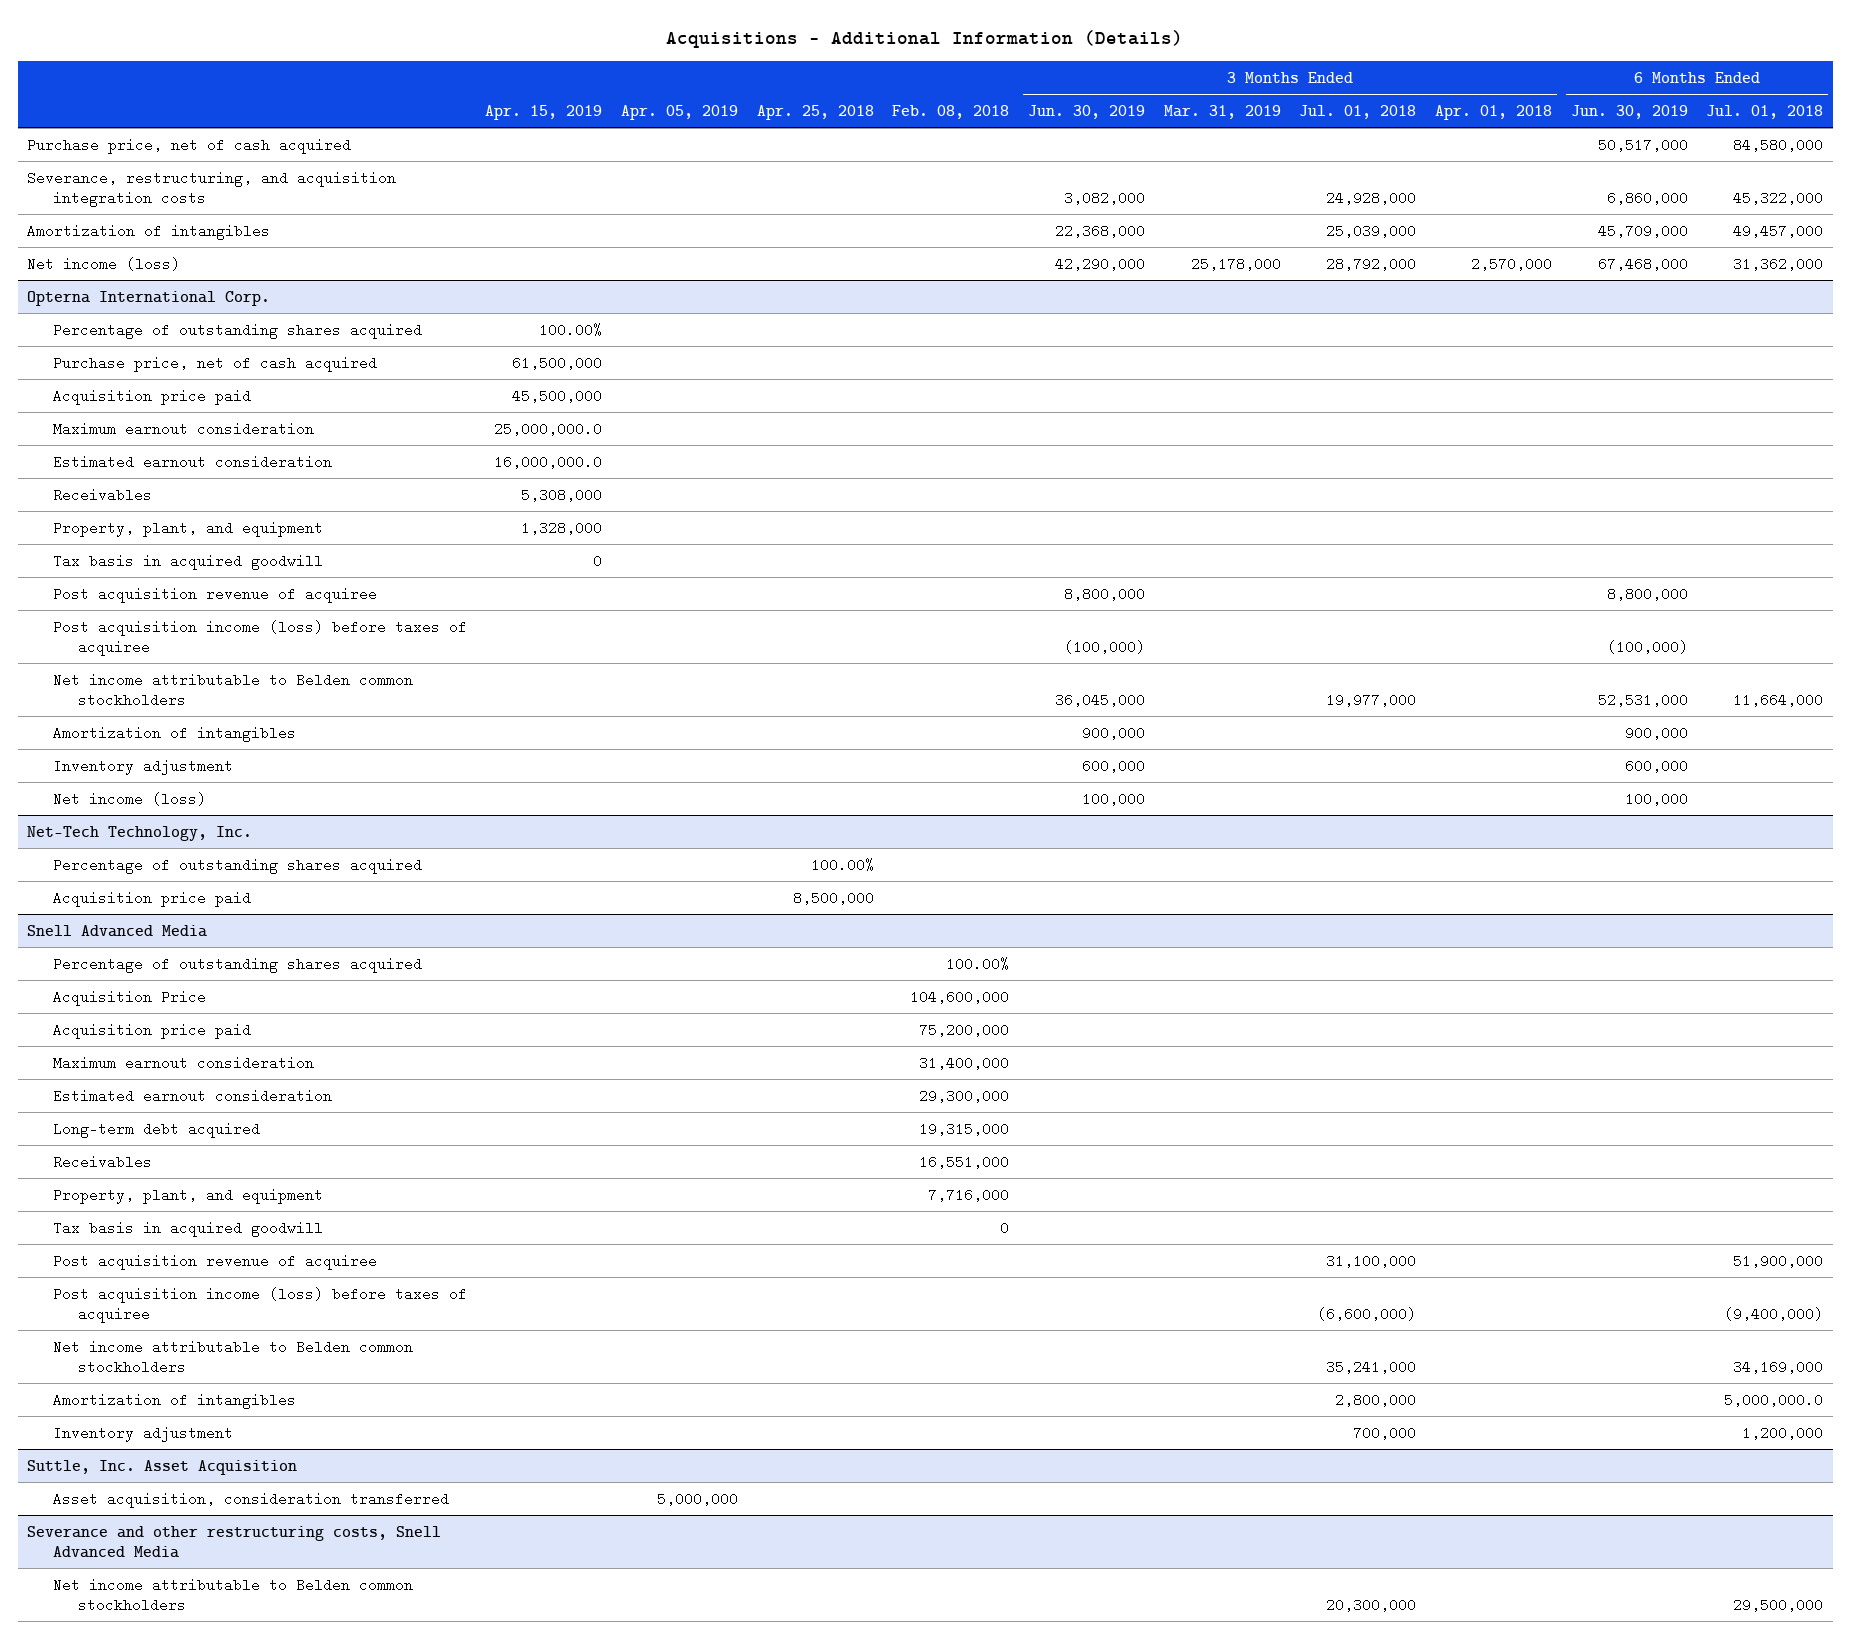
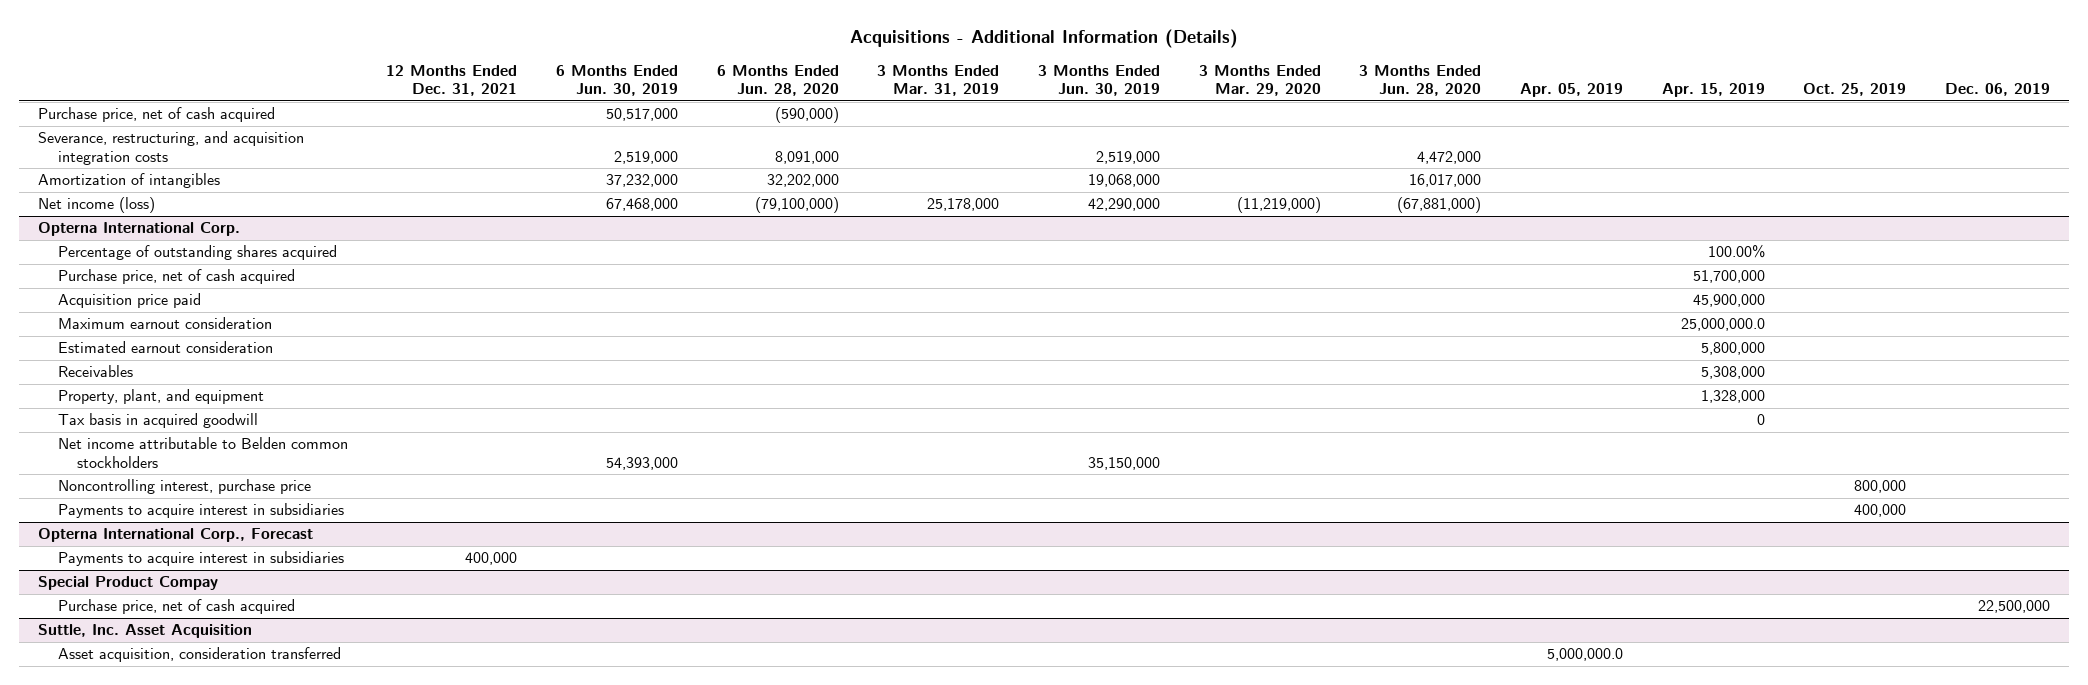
[756,104,874,120] Apr. 25, 2018 -> none
[892,104,1010,119] Feb. 08, 2018 -> none
[1299,104,1417,119] Jul. 01, 2018 -> none
[1434,104,1552,120] Apr. 01, 2018 -> none
[1706,104,1824,119] Jul. 01, 2018 -> none
none -> [386,64,518,97] 12 Months Ended Dec. 31, 2021
none -> [716,64,839,97] 6 Months Ended Jun. 28, 2020
none -> [1198,64,1321,97] 3 Months Ended Mar. 29, 2020
none -> [1359,64,1482,97] 3 Months Ended Jun. 28, 2020
none -> [1803,83,1907,97] Oct. 25, 2019
none -> [1945,83,2051,97] Dec. 06, 2019
[1064,190,1146,205] 3,082,000 -> [1095,150,1160,164] 2,519,000
[1606,190,1688,205] 6,860,000 -> [613,150,678,164] 2,519,000
[1055,223,1146,238] 22,368,000 -> [1087,174,1160,188] 19,068,000
[1597,223,1688,238] 45,709,000 -> [605,174,678,188] 37,232,000
[512,355,603,370] 61,500,000 -> [1692,270,1765,284] 51,700,000
[512,388,603,403] 45,500,000 -> [1692,294,1765,308] 45,900,000
[494,454,603,469] 16,000,000.0 -> [1700,342,1765,356] 5,800,000
[52,586,377,603] Post acquisition revenue of acquiree -> none
[52,619,467,656] Post acquisition income (loss) before taxes of acquiree -> none
[52,725,296,742] Amortization of intangibles -> none
[52,758,233,775] Inventory adjustment -> none
[52,791,206,806] Net income (loss) -> none
[27,825,253,841] Net-Tech Technology, Inc. -> none
[52,857,422,874] Percentage of outstanding shares acquired -> none
[52,890,251,907] Acquisition price paid -> none
[27,924,208,937] Snell Advanced Media -> none
[52,956,422,973] Percentage of outstanding shares acquired -> none
[52,989,206,1006] Acquisition Price -> none
[52,1022,251,1039] Acquisition price paid -> none
[52,1055,314,1070] Maximum earnout consideration -> none
[52,1088,332,1103] Estimated earnout consideration -> none
[52,1121,260,1138] Long-term debt acquired -> none
[52,1154,152,1169] Receivables -> none
[52,1187,323,1204] Property, plant, and equipment -> none
[52,1220,323,1237] Tax basis in acquired goodwill -> none
[52,1253,377,1270] Post acquisition revenue of acquiree -> none
[52,1286,467,1323] Post acquisition income (loss) before taxes of acquiree -> none
[52,1339,413,1374] Net income attributable to Belden common stockholders -> none
[52,1392,296,1409] Amortization of intangibles -> none
[52,1425,233,1442] Inventory adjustment -> none
[1055,692,1146,707] 36,045,000 -> [1087,456,1160,470] 35,150,000
[1597,692,1688,707] 52,531,000 -> [605,456,678,470] 54,393,000
none -> [57,479,311,495] Noncontrolling interest, purchase price
none -> [57,503,344,519] Payments to acquire interest in subsidiaries
none -> [38,528,314,543] Opterna International Corp., Forecast
none -> [57,551,344,567] Payments to acquire interest in subsidiaries
none -> [38,576,219,591] Special Product Compay
none -> [57,599,295,615] Purchase price, net of cash acquired
[27,1525,442,1558] Severance and other restructuring costs, Snell Advanced Media -> none
[52,1577,413,1612] Net income attributable to Belden common stockholders -> none
[657,1491,739,1506] 5,000,000 -> [1547,648,1624,662] 5,000,000.0

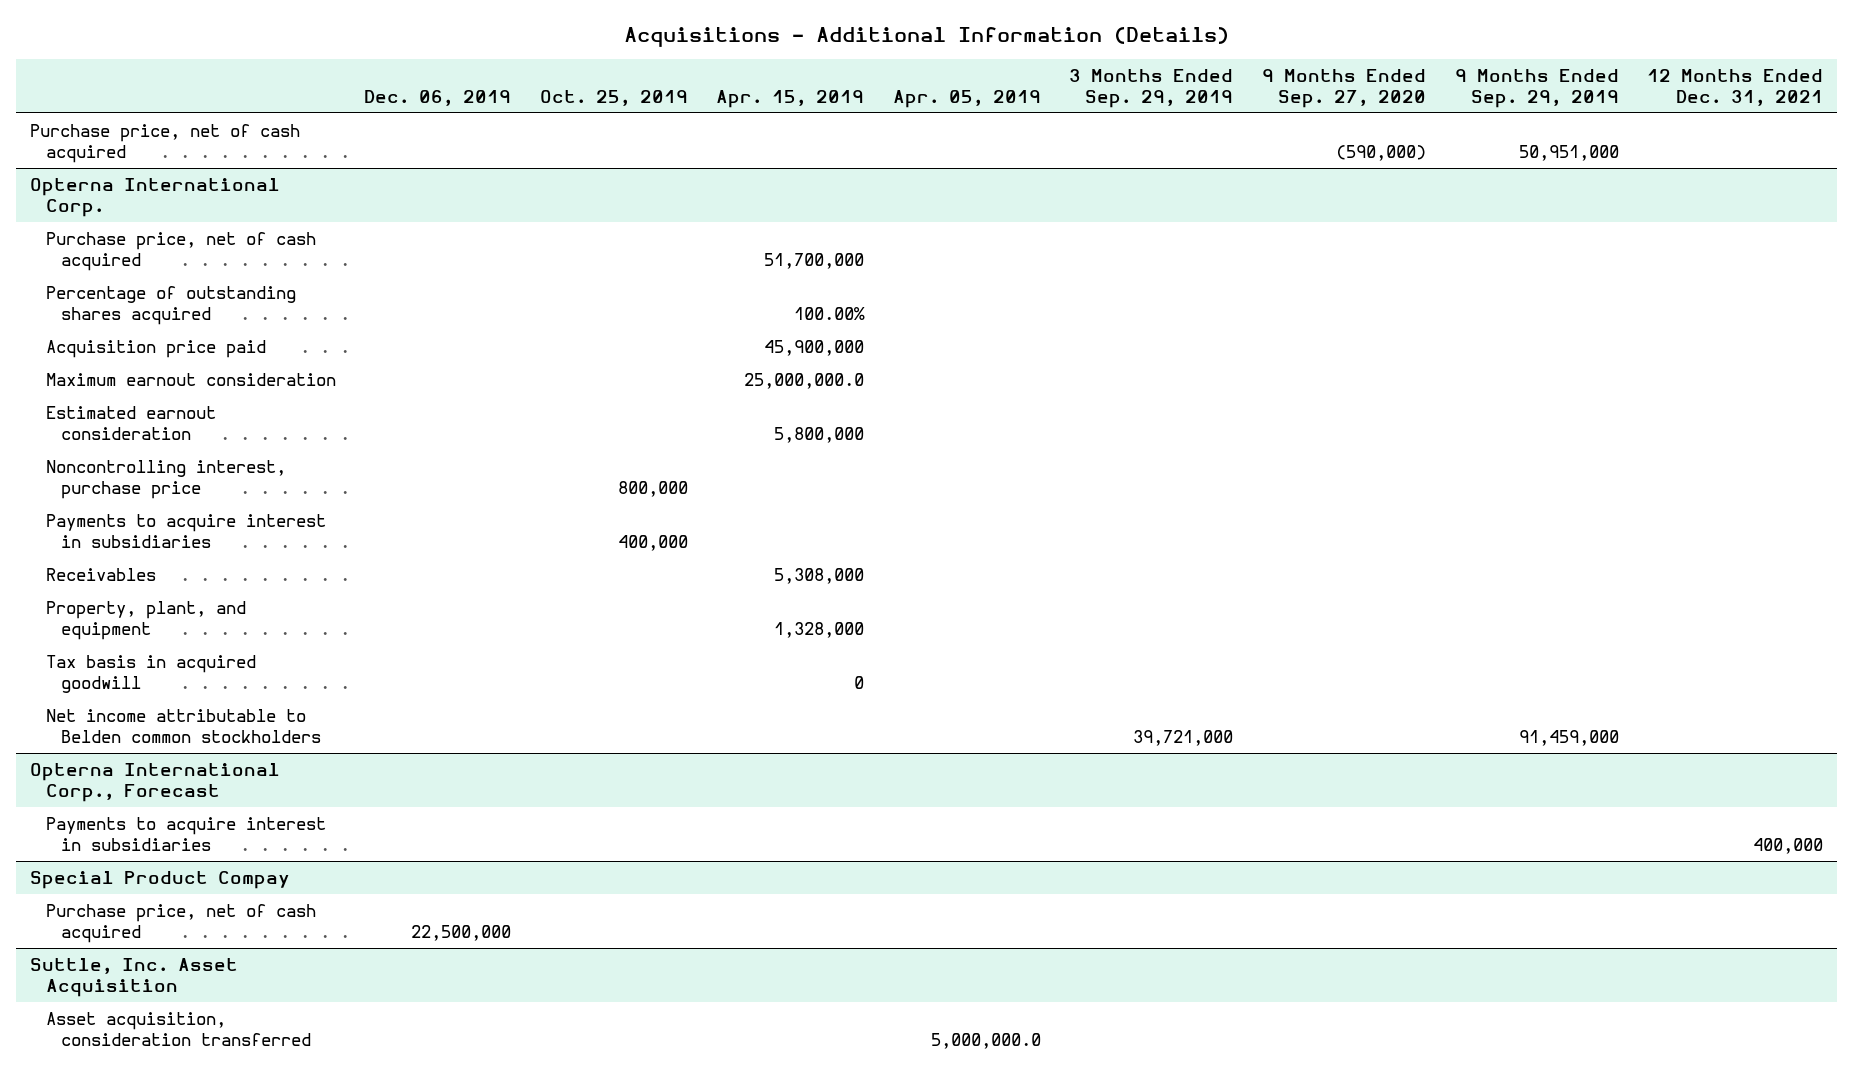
[555,64,678,97] 6 Months Ended Jun. 30, 2019 -> none
[716,64,839,97] 6 Months Ended Jun. 28, 2020 -> none
[877,64,1000,97] 3 Months Ended Mar. 31, 2019 -> none
[1037,64,1160,97] 3 Months Ended Jun. 30, 2019 -> none
[1198,64,1321,97] 3 Months Ended Mar. 29, 2020 -> none
[1359,64,1482,97] 3 Months Ended Jun. 28, 2020 -> none
none -> [1069,69,1234,108] 3 Months Ended Sep. 29, 2019
none -> [1262,69,1427,108] 9 Months Ended Sep. 27, 2020
none -> [1454,69,1619,108] 9 Months Ended Sep. 29, 2019
[38,131,305,165] Severance, restructuring, and acquisition integration costs -> none
[38,173,221,189] Amortization of intangibles -> none
[38,197,156,214] Net income (loss) -> none
[57,245,337,261] Percentage of outstanding shares acquired -> [45,285,296,325] Percentage of outstanding shares acquired
[57,479,311,495] Noncontrolling interest, purchase price -> [45,459,286,499] Noncontrolling interest, purchase price
[57,503,344,519] Payments to acquire interest in subsidiaries -> [45,513,326,548] Payments to acquire interest in subsidiaries

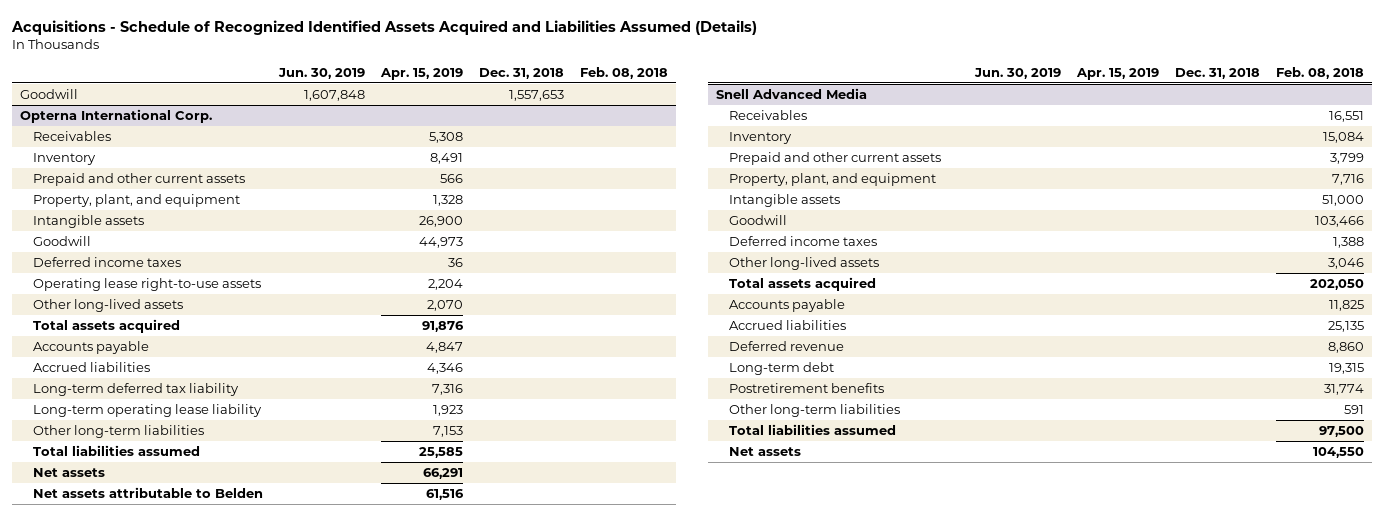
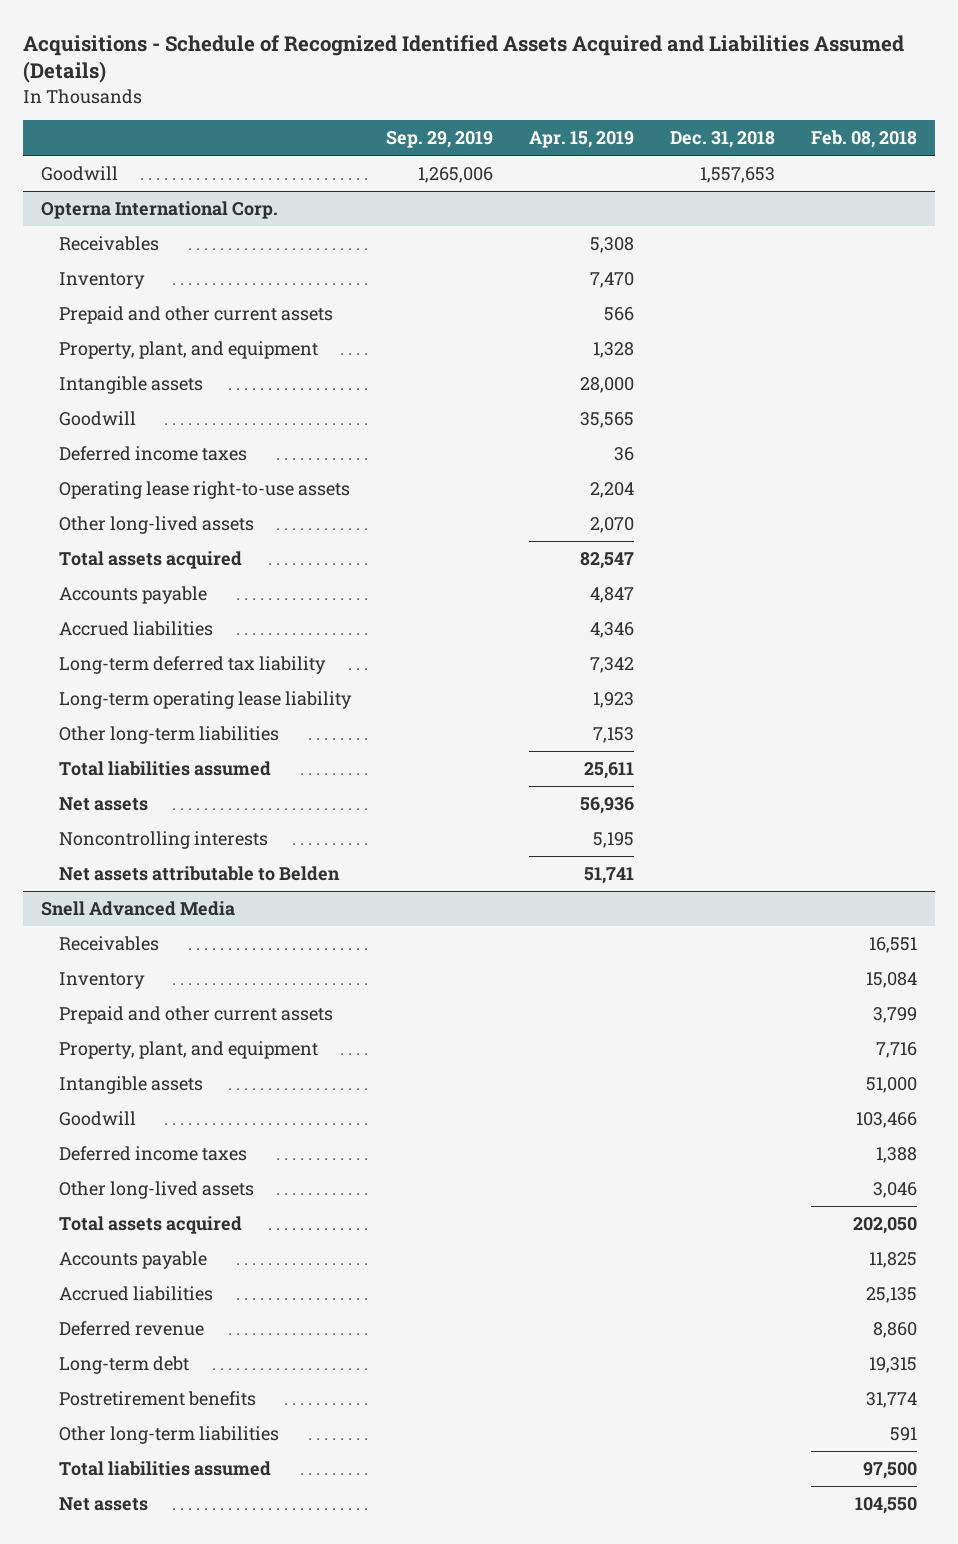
[278,67,366,79] Jun. 30, 2019 -> none
none -> [386,131,494,149] Sep. 29, 2019
[430,152,464,164] 8,491 -> [590,271,635,288] 7,470
[419,215,464,227] 26,900 -> [580,376,635,393] 28,000
[419,236,464,248] 44,973 -> [580,411,635,428] 35,565
[422,320,465,332] 91,876 -> [580,551,635,569] 82,547
[432,383,464,395] 7,316 -> [590,656,635,673] 7,342
[419,446,464,458] 25,585 -> [584,761,635,779] 25,611
[423,467,464,479] 66,291 -> [580,796,635,814] 56,936
none -> [58,830,268,849] Noncontrolling interests
[426,488,465,500] 61,516 -> [584,866,635,884] 51,741

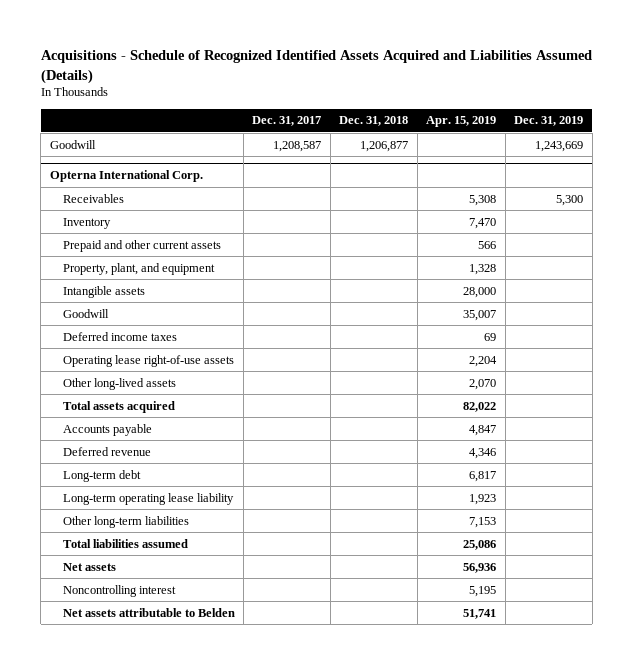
[386,131,494,149] Sep. 29, 2019 -> none
[810,130,917,149] Feb. 08, 2018 -> none
none -> [252,116,322,127] Dec. 31, 2017
none -> [514,116,584,127] Dec. 31, 2019
[700,166,776,183] 1,557,653 -> [360,140,409,152] 1,206,877
[580,411,635,428] 35,565 -> [463,309,497,321] 35,007
[614,446,635,461] 36 -> [484,332,497,341] 69
[58,480,350,499] Operating lease right-to-use assets -> [62,354,234,367] Operating lease right-of-use assets
[580,551,635,569] 82,547 -> [463,401,497,412] 82,022
[58,655,326,674] Long-term deferred tax liability -> none
[58,620,213,636] Accrued liabilities -> [62,446,151,456] Deferred revenue
none -> [62,469,141,482] Long-term debt
[584,761,635,779] 25,611 -> [463,539,497,550] 25,086
[58,830,268,849] Noncontrolling interests -> [62,584,176,597] Noncontrolling interest
[41,900,236,916] Snell Advanced Media -> none
[58,935,159,951] Receivables -> none
[58,971,145,989] Inventory -> none
[58,1005,333,1024] Prepaid and other current assets -> none
[58,1040,318,1059] Property, plant, and equipment -> none
[58,1075,203,1094] Intangible assets -> none
[58,1110,136,1126] Goodwill -> none
[58,1145,247,1161] Deferred income taxes -> none
[58,1180,254,1199] Other long-lived assets -> none
[58,1215,242,1234] Total assets acquired -> none
[58,1250,207,1269] Accounts payable -> none
[58,1285,213,1301] Accrued liabilities -> none
[58,1320,204,1336] Deferred revenue -> none
[58,1355,189,1374] Long-term debt -> none
[58,1390,256,1406] Postretirement benefits -> none
[58,1425,279,1444] Other long-term liabilities -> none
[58,1460,271,1476] Total liabilities assumed -> none
[58,1496,148,1511] Net assets -> none

